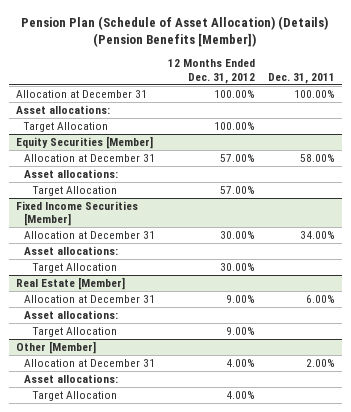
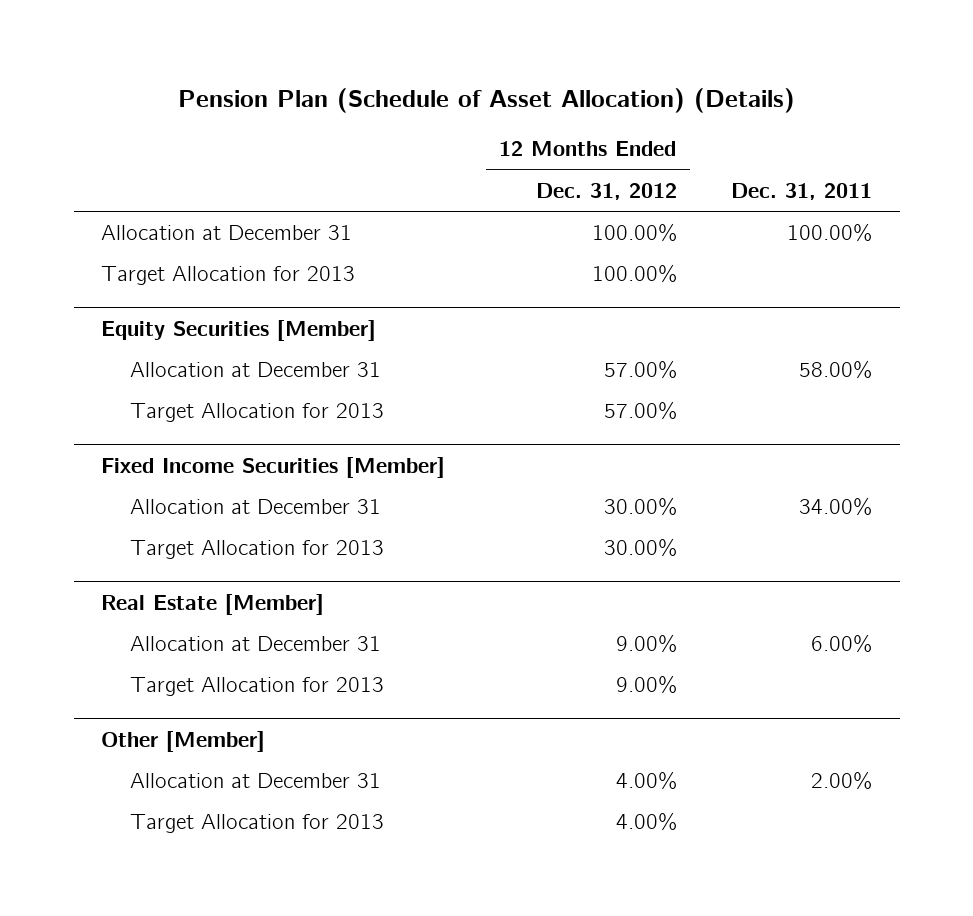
[21,15,329,48] Pension Plan (Schedule of Asset Allocation) (Details) (Pension Benefits [Member]) -> [177,87,795,113] Pension Plan (Schedule of Asset Allocation) (Details)
[15,105,110,115] Asset allocations: -> none
[23,122,109,133] Target Allocation -> [100,266,355,286] Target Allocation for 2013
[24,169,119,179] Asset allocations: -> none
[32,186,118,197] Target Allocation -> [129,403,384,423] Target Allocation for 2013
[24,246,119,256] Asset allocations: -> none
[32,263,118,274] Target Allocation -> [129,540,384,560] Target Allocation for 2013
[24,310,119,320] Asset allocations: -> none
[32,327,118,338] Target Allocation -> [129,677,384,697] Target Allocation for 2013
[24,374,119,384] Asset allocations: -> none
[32,391,118,402] Target Allocation -> [129,814,384,834] Target Allocation for 2013

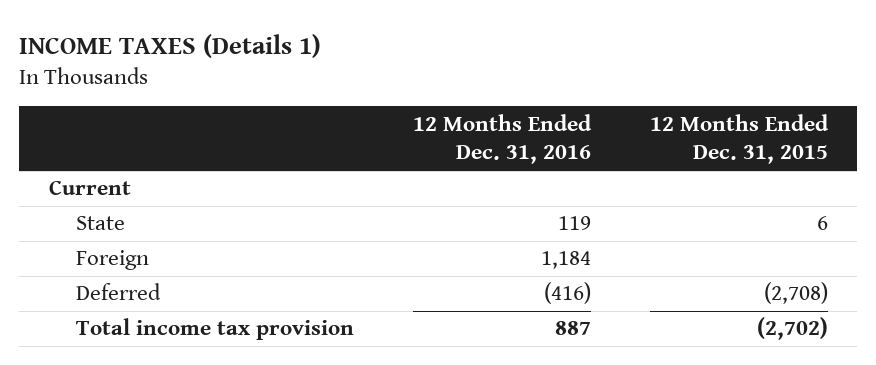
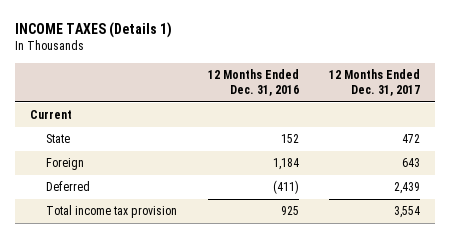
[649,113,829,165] 12 Months Ended Dec. 31, 2015 -> none
none -> [328,68,420,96] 12 Months Ended Dec. 31, 2017
[557,216,591,231] 119 -> [280,134,299,144] 152
[543,282,591,305] (416) -> [272,180,299,195] (411)
[554,321,591,336] 887 -> [280,206,299,216] 925

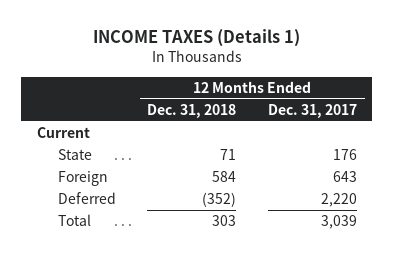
[207,68,299,96] 12 Months Ended Dec. 31, 2016 -> none
none -> [147,103,237,118] Dec. 31, 2018
[401,134,420,144] 472 -> [332,149,357,161] 176
[393,182,420,195] 2,439 -> [320,193,357,208] 2,220
[46,205,178,219] Total income tax provision -> [58,214,92,227] Total
[393,206,420,219] 3,554 -> [320,215,357,230] 3,039

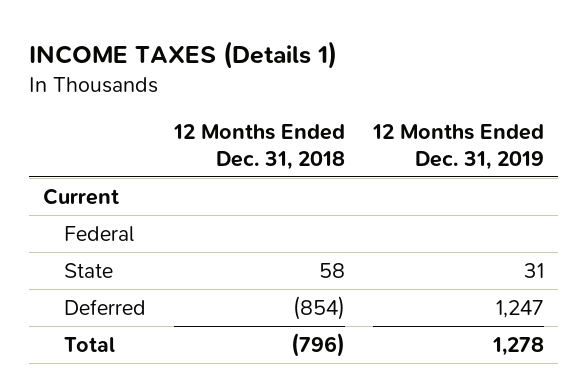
[267,103,357,118] Dec. 31, 2017 -> none
none -> [372,124,545,170] 12 Months Ended Dec. 31, 2019
[58,171,109,187] Foreign -> none
none -> [63,225,134,242] Federal
[220,149,237,161] 71 -> [319,262,346,278] 58
[202,192,237,208] (352) -> [293,295,346,320] (854)
[212,215,237,227] 303 -> [291,332,346,357] (796)

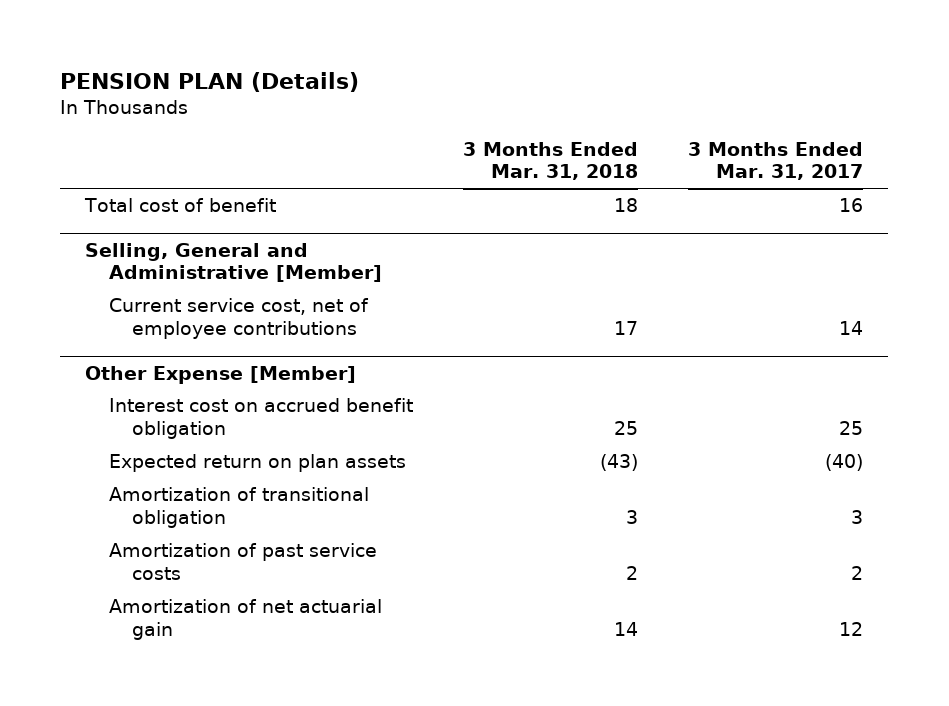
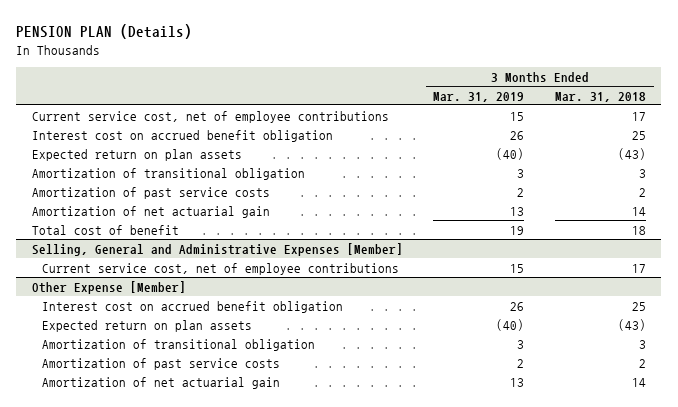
[688,141,864,181] 3 Months Ended Mar. 31, 2017 -> none
none -> [433,91,525,102] Mar. 31, 2019
none -> [31,110,389,123] Current service cost, net of employee contributions
none -> [31,129,333,142] Interest cost on accrued benefit obligation
none -> [31,148,242,161] Expected return on plan assets
none -> [31,167,305,180] Amortization of transitional obligation
none -> [31,186,270,199] Amortization of past service costs
none -> [31,205,270,218] Amortization of net actuarial gain
[85,242,382,282] Selling, General and Administrative [Member] -> [31,242,403,256] Selling, General and Administrative Expenses [Member]

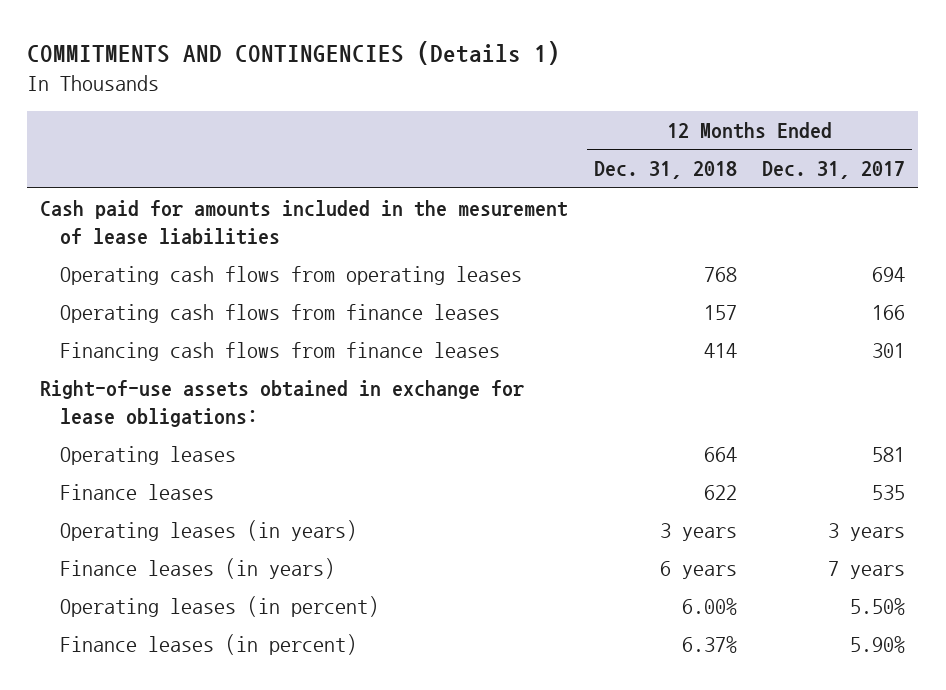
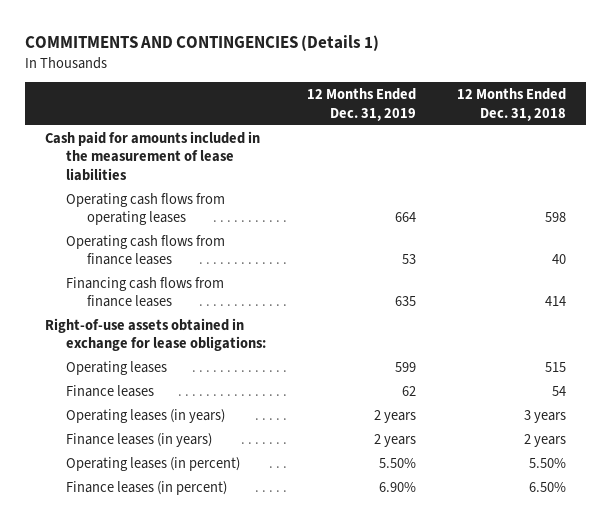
[762,161,906,180] Dec. 31, 2017 -> none
none -> [306,88,416,121] 12 Months Ended Dec. 31, 2019
[40,199,569,245] Cash paid for amounts included in the mesurement of lease liabilities -> [45,130,261,181] Cash paid for amounts included in the measurement of lease liabilities
[703,266,737,282] 768 -> [544,212,566,223] 598
[703,304,737,320] 157 -> [551,254,566,265] 40
[703,446,737,462] 664 -> [544,361,566,372] 515
[703,484,737,500] 622 -> [551,385,566,396] 54
[659,560,737,579] 6 years -> [523,433,566,447] 2 years
[681,597,737,615] 6.00% -> [528,457,566,468] 5.50%
[681,635,737,653] 6.37% -> [528,481,566,492] 6.50%

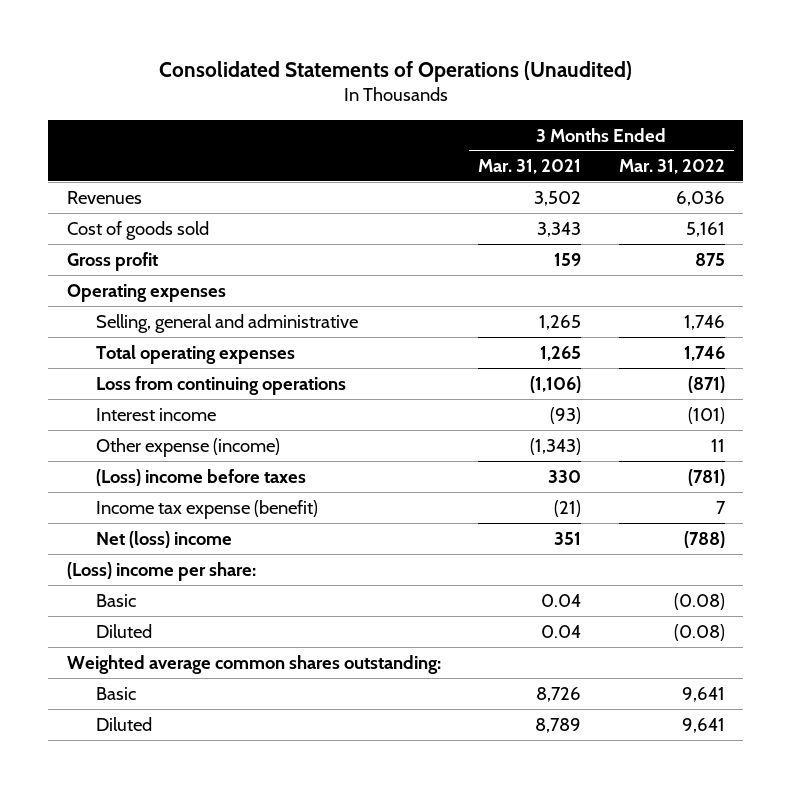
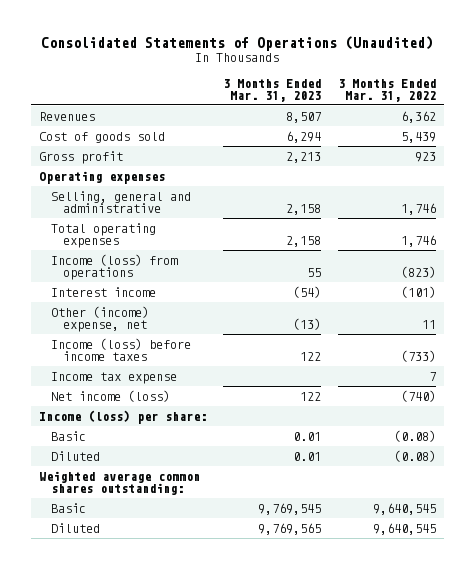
[478,159,582,175] Mar. 31, 2021 -> none
none -> [223,78,322,103] 3 Months Ended Mar. 31, 2023
[675,190,725,206] 6,036 -> [400,110,436,123] 6,362
[685,221,725,237] 5,161 -> [400,131,436,143] 5,439
[694,252,725,266] 875 -> [414,151,436,162] 923
[95,375,346,395] Loss from continuing operations -> [51,253,179,281] Income (loss) from operations
[687,375,725,393] (871) -> [400,266,436,279] (823)
[95,437,280,457] Other expense (income) -> [51,305,150,333] Other (income) expense, net
[95,468,306,486] (Loss) income before taxes -> [51,337,192,362] Income (loss) before income taxes
[687,468,725,486] (781) -> [400,350,436,363] (733)
[95,499,318,519] Income tax expense (benefit) -> [51,371,178,384] Income tax expense
[95,530,232,548] Net (loss) income -> [51,389,171,402] Net income (loss)
[683,530,725,548] (788) -> [400,389,436,402] (740)
[66,561,256,581] (Loss) income per share: -> [39,409,208,424] Income (loss) per share:
[681,686,725,702] 9,641 -> [372,502,436,515] 9,640,545
[681,717,725,733] 9,641 -> [372,522,436,535] 9,640,545

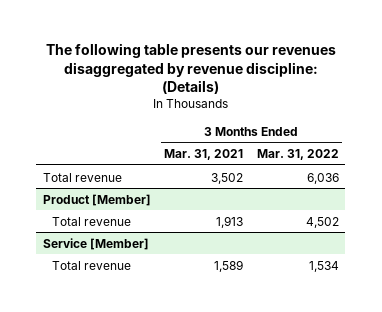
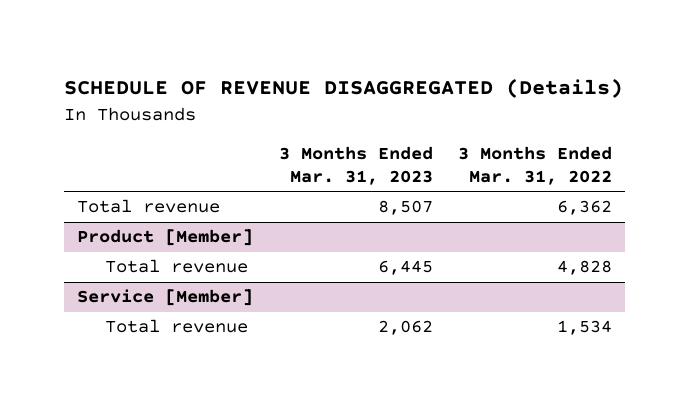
[45,42,336,95] The following table presents our revenues disaggregated by revenue discipline: (Details) -> [64,77,624,98] SCHEDULE OF REVENUE DISAGGREGATED (Details)
[164,149,244,161] Mar. 31, 2021 -> none
none -> [278,146,433,186] 3 Months Ended Mar. 31, 2023
[306,172,339,184] 6,036 -> [557,200,613,216] 6,362
[305,216,339,228] 4,502 -> [557,260,613,276] 4,828

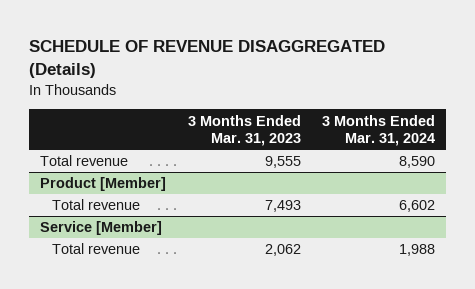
[458,146,613,186] 3 Months Ended Mar. 31, 2022 -> none
none -> [322,114,436,147] 3 Months Ended Mar. 31, 2024
[377,200,433,216] 8,507 -> [264,156,301,169] 9,555
[377,260,433,276] 6,445 -> [264,200,301,213] 7,493

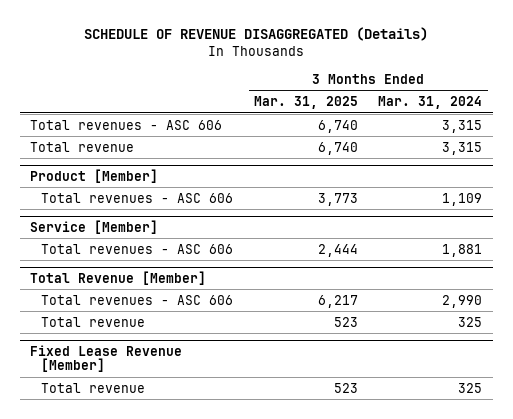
[187,114,301,147] 3 Months Ended Mar. 31, 2023 -> none
none -> [253,96,358,110] Mar. 31, 2025
none -> [30,119,223,130] Total revenues - ASC 606
[399,156,436,169] 8,590 -> [442,141,483,155] 3,315
[52,199,141,211] Total revenue -> [41,192,234,203] Total revenues - ASC 606
[399,200,436,213] 6,602 -> [442,192,483,206] 1,109
none -> [41,243,234,254] Total revenues - ASC 606
none -> [30,270,207,285] Total Revenue [Member]
none -> [41,294,234,305] Total revenues - ASC 606
[399,244,436,257] 1,988 -> [458,316,483,327] 325
none -> [30,344,183,373] Fixed Lease Revenue [Member]
none -> [41,382,146,393] Total revenue

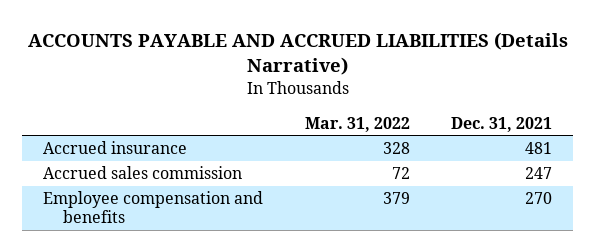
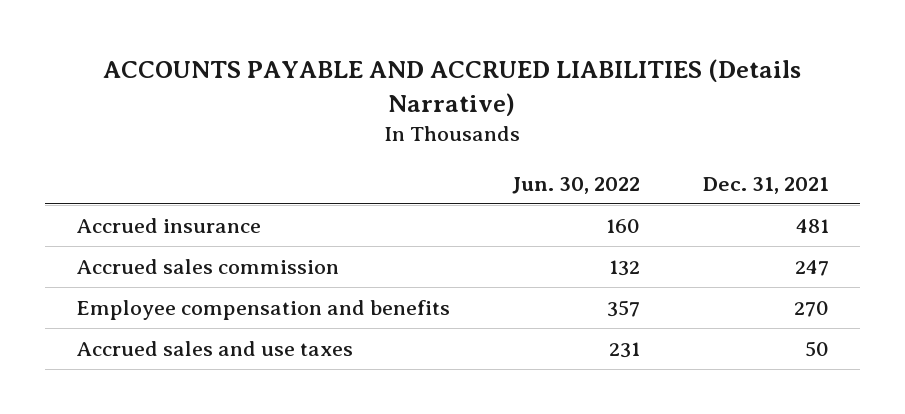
[304,116,410,132] Mar. 31, 2022 -> none
none -> [512,176,641,194] Jun. 30, 2022
none -> [75,341,353,357] Accrued sales and use taxes

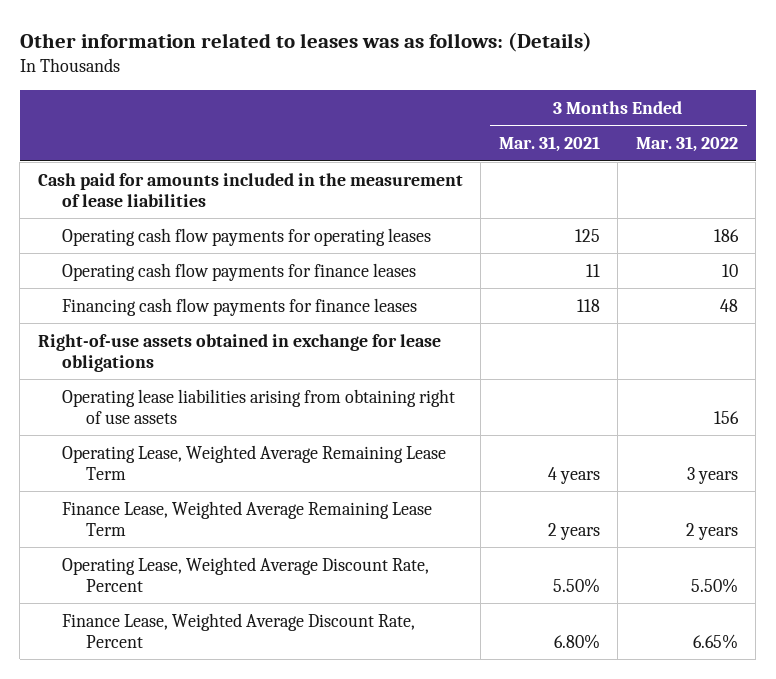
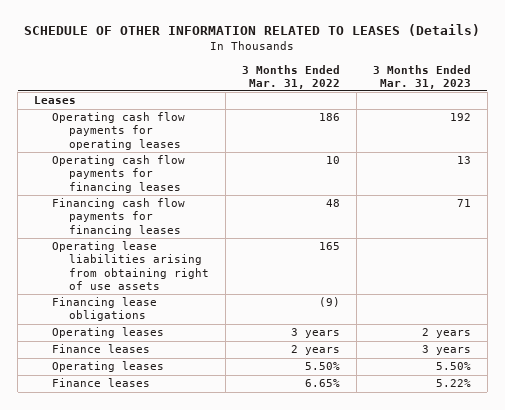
[19,31,592,52] Other information related to leases was as follows: (Details) -> [24,24,481,37] SCHEDULE OF OTHER INFORMATION RELATED TO LEASES (Details)
[498,136,600,153] Mar. 31, 2021 -> none
none -> [372,64,471,89] 3 Months Ended Mar. 31, 2023
[37,172,463,207] Cash paid for amounts included in the measurement of lease liabilities -> none
none -> [34,96,77,105] Leases
[37,333,441,372] Right-of-use assets obtained in exchange for lease obligations -> none
[61,262,416,281] Operating cash flow payments for finance leases -> [51,155,185,193] Operating cash flow payments for financing leases
[61,297,417,316] Financing cash flow payments for finance leases -> [51,198,185,236] Financing cash flow payments for financing leases
[713,410,739,424] 156 -> [319,242,341,251] 165
none -> [51,297,157,322] Financing lease obligations
[61,444,446,480] Operating Lease, Weighted Average Remaining Lease Term -> [51,327,164,339] Operating leases
[61,500,432,536] Finance Lease, Weighted Average Remaining Lease Term -> [51,344,150,354] Finance leases
[61,556,429,592] Operating Lease, Weighted Average Discount Rate, Percent -> [51,361,164,373] Operating leases
[61,612,415,648] Finance Lease, Weighted Average Discount Rate, Percent -> [51,378,150,388] Finance leases

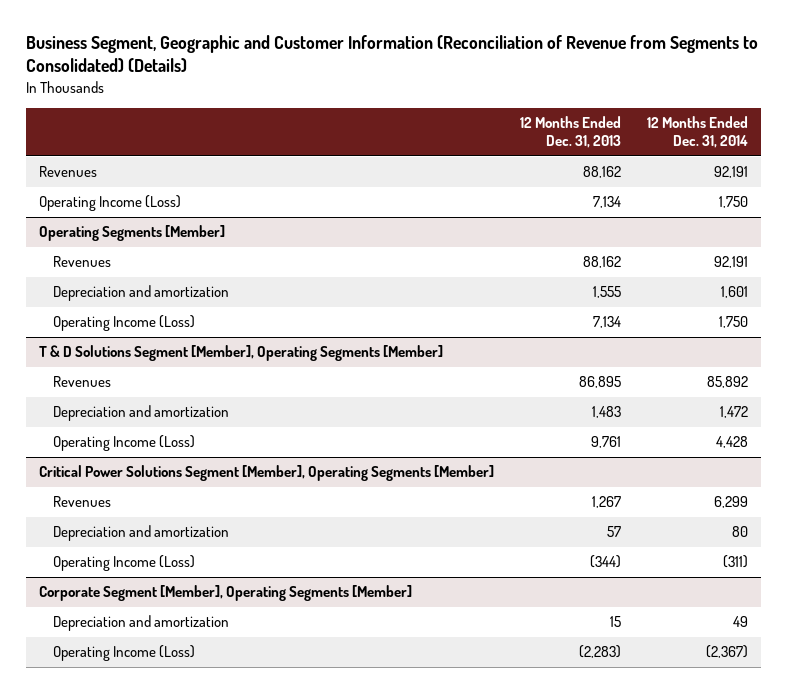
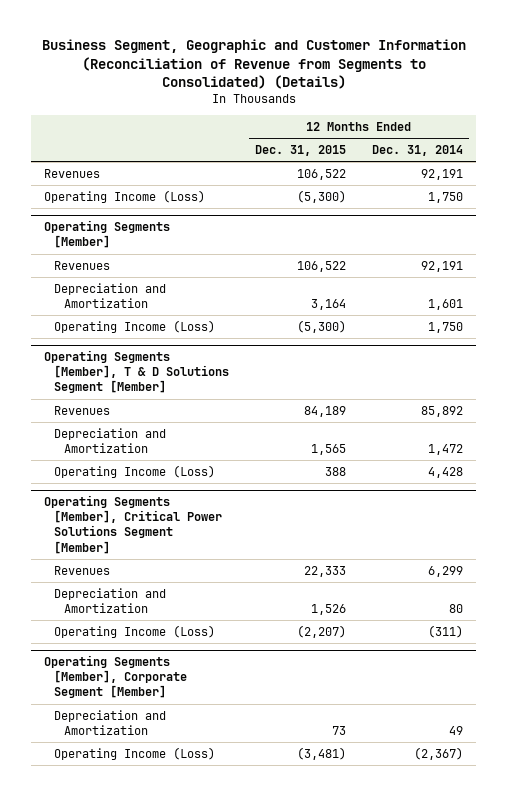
[519,115,621,149] 12 Months Ended Dec. 31, 2013 -> none
none -> [255,145,347,157] Dec. 31, 2015
[52,285,229,302] Depreciation and amortization -> [54,282,167,308] Depreciation and Amortization
[38,345,443,362] T & D Solutions Segment [Member], Operating Segments [Member] -> [44,350,230,394] Operating Segments [Member], T & D Solutions Segment [Member]
[52,405,229,422] Depreciation and amortization -> [54,427,167,453] Depreciation and Amortization
[38,465,494,482] Critical Power Solutions Segment [Member], Operating Segments [Member] -> [44,495,223,554] Operating Segments [Member], Critical Power Solutions Segment [Member]
[52,525,229,542] Depreciation and amortization -> [54,587,167,613] Depreciation and Amortization
[38,585,412,602] Corporate Segment [Member], Operating Segments [Member] -> [44,655,188,699] Operating Segments [Member], Corporate Segment [Member]
[52,615,229,632] Depreciation and amortization -> [54,709,167,735] Depreciation and Amortization

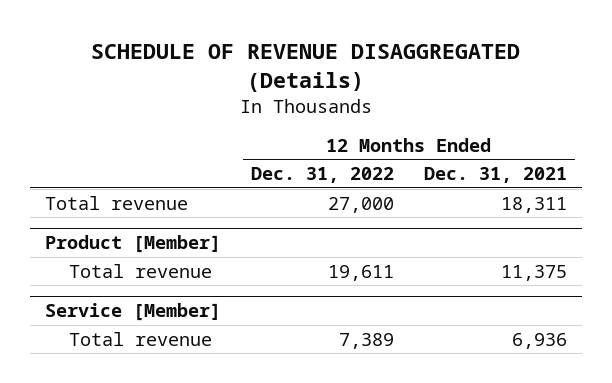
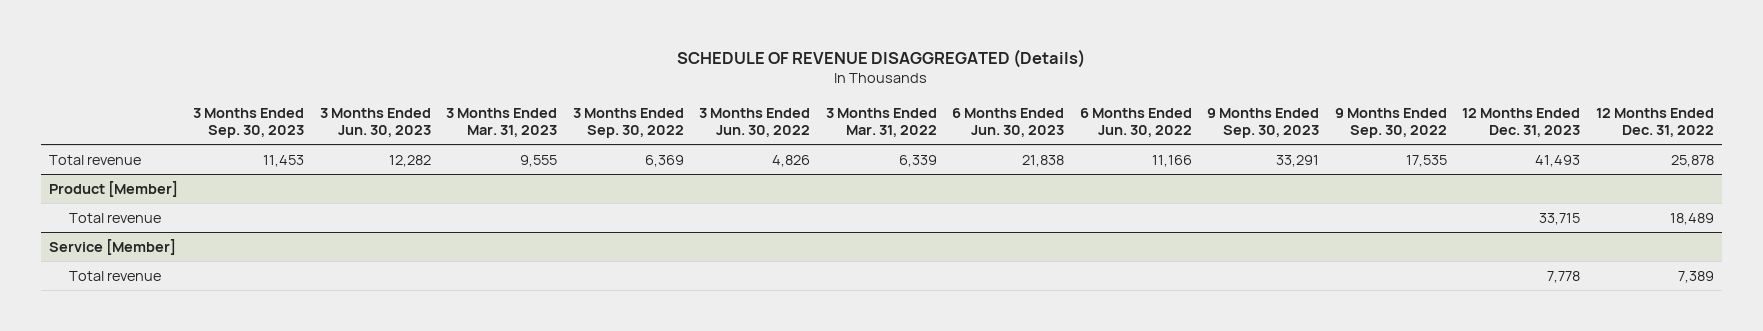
[424,167,568,184] Dec. 31, 2021 -> none
none -> [193,107,305,139] 3 Months Ended Sep. 30, 2023
none -> [319,107,431,138] 3 Months Ended Jun. 30, 2023
none -> [446,107,558,138] 3 Months Ended Mar. 31, 2023
none -> [572,107,684,139] 3 Months Ended Sep. 30, 2022
none -> [699,107,811,138] 3 Months Ended Jun. 30, 2022
none -> [825,107,937,138] 3 Months Ended Mar. 31, 2022
none -> [952,107,1065,138] 6 Months Ended Jun. 30, 2023
none -> [1079,107,1192,138] 6 Months Ended Jun. 30, 2022
none -> [1207,107,1320,139] 9 Months Ended Sep. 30, 2023
none -> [1334,107,1447,139] 9 Months Ended Sep. 30, 2022
none -> [1462,107,1581,138] 12 Months Ended Dec. 31, 2023
[327,196,394,213] 27,000 -> [1670,154,1714,167] 25,878
[327,264,394,281] 19,611 -> [1669,212,1714,225] 18,489

